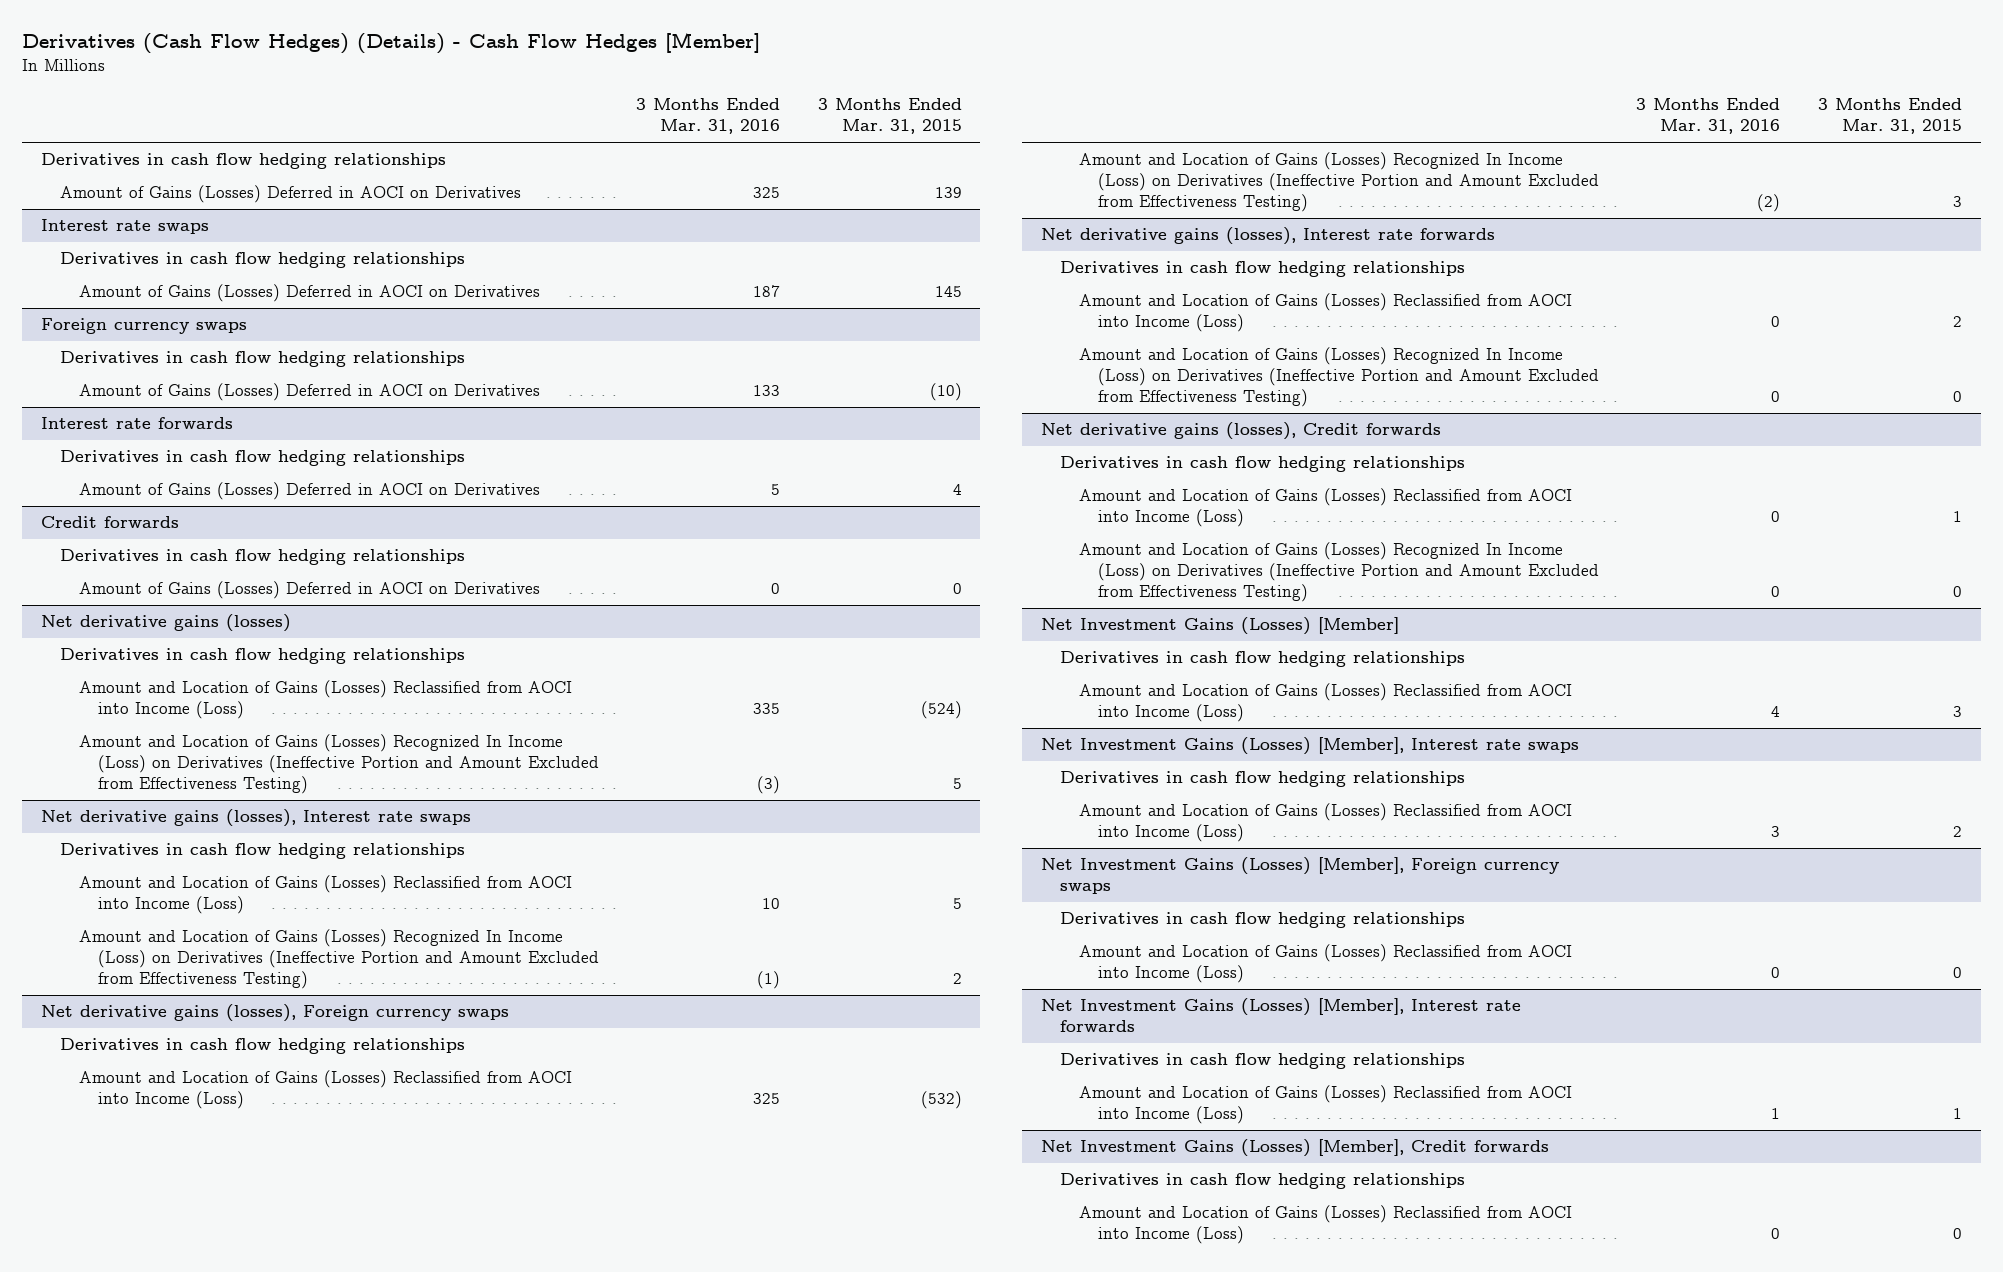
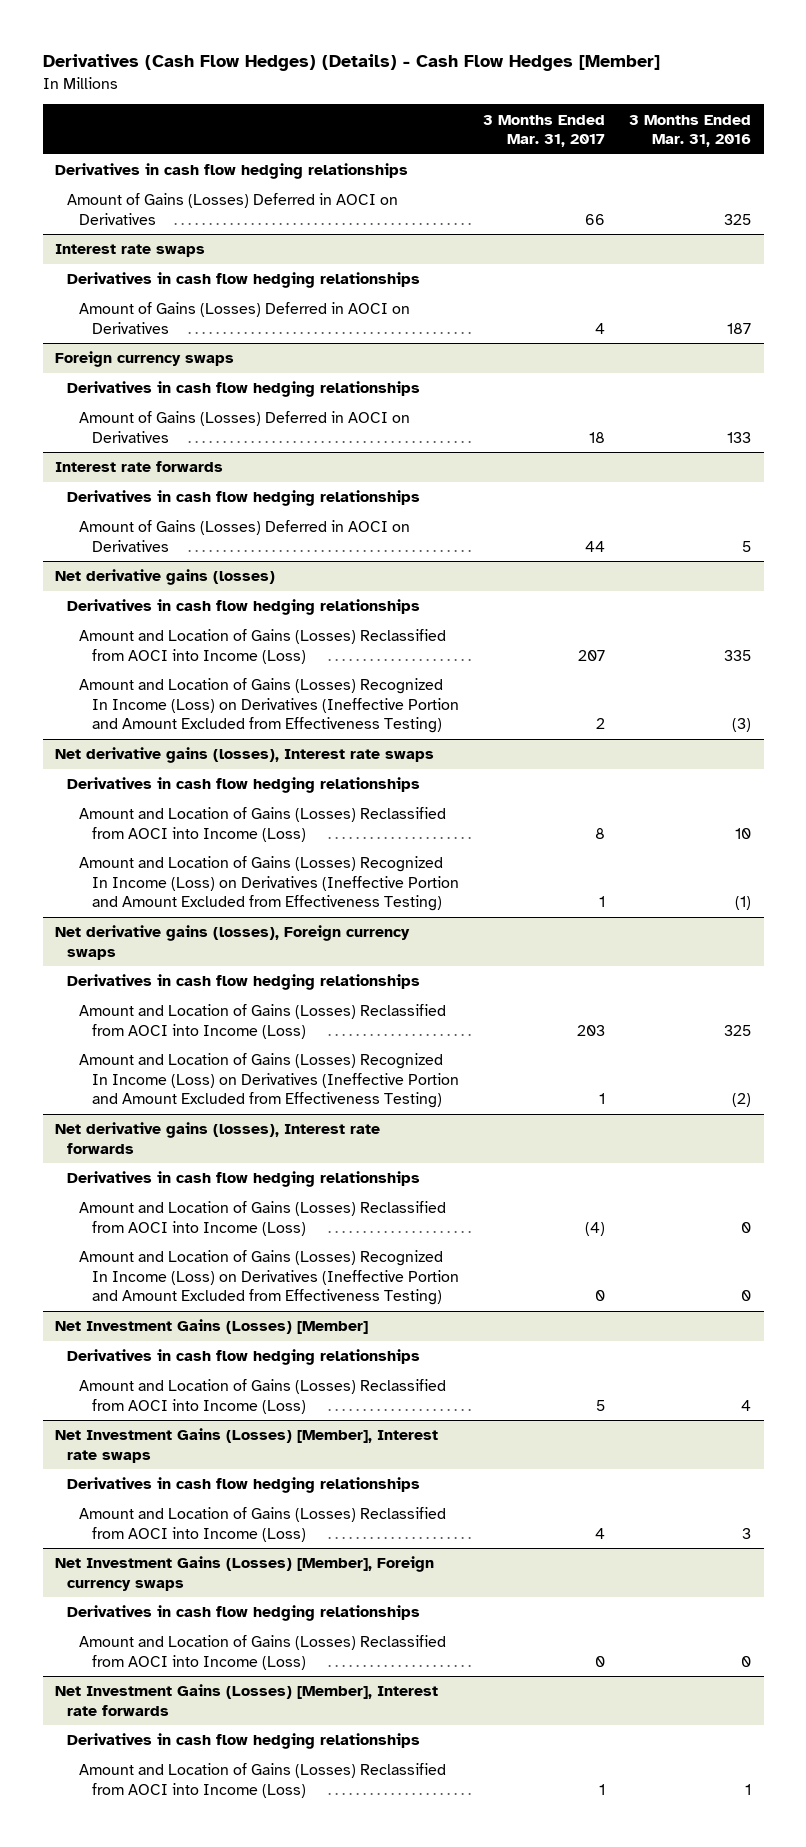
[817,98,962,135] 3 Months Ended Mar. 31, 2015 -> none
none -> [482,114,605,148] 3 Months Ended Mar. 31, 2017
[41,516,180,529] Credit forwards -> none
[59,549,465,566] Derivatives in cash flow hedging relationships -> none
[78,581,540,600] Amount of Gains (Losses) Deferred in AOCI on Derivatives -> none
[1041,422,1442,441] Net derivative gains (losses), Credit forwards -> none
[1060,456,1466,473] Derivatives in cash flow hedging relationships -> none
[1079,488,1573,528] Amount and Location of Gains (Losses) Reclassified from AOCI into Income (Loss) -> none
[1079,542,1599,603] Amount and Location of Gains (Losses) Recognized In Income (Loss) on Derivatives (Ineffective Portion and Amount Excluded from Effectiveness Testing) -> none
[1041,1139,1550,1158] Net Investment Gains (Losses) [Member], Credit forwards -> none
[1060,1173,1466,1190] Derivatives in cash flow hedging relationships -> none
[1079,1205,1573,1245] Amount and Location of Gains (Losses) Reclassified from AOCI into Income (Loss) -> none

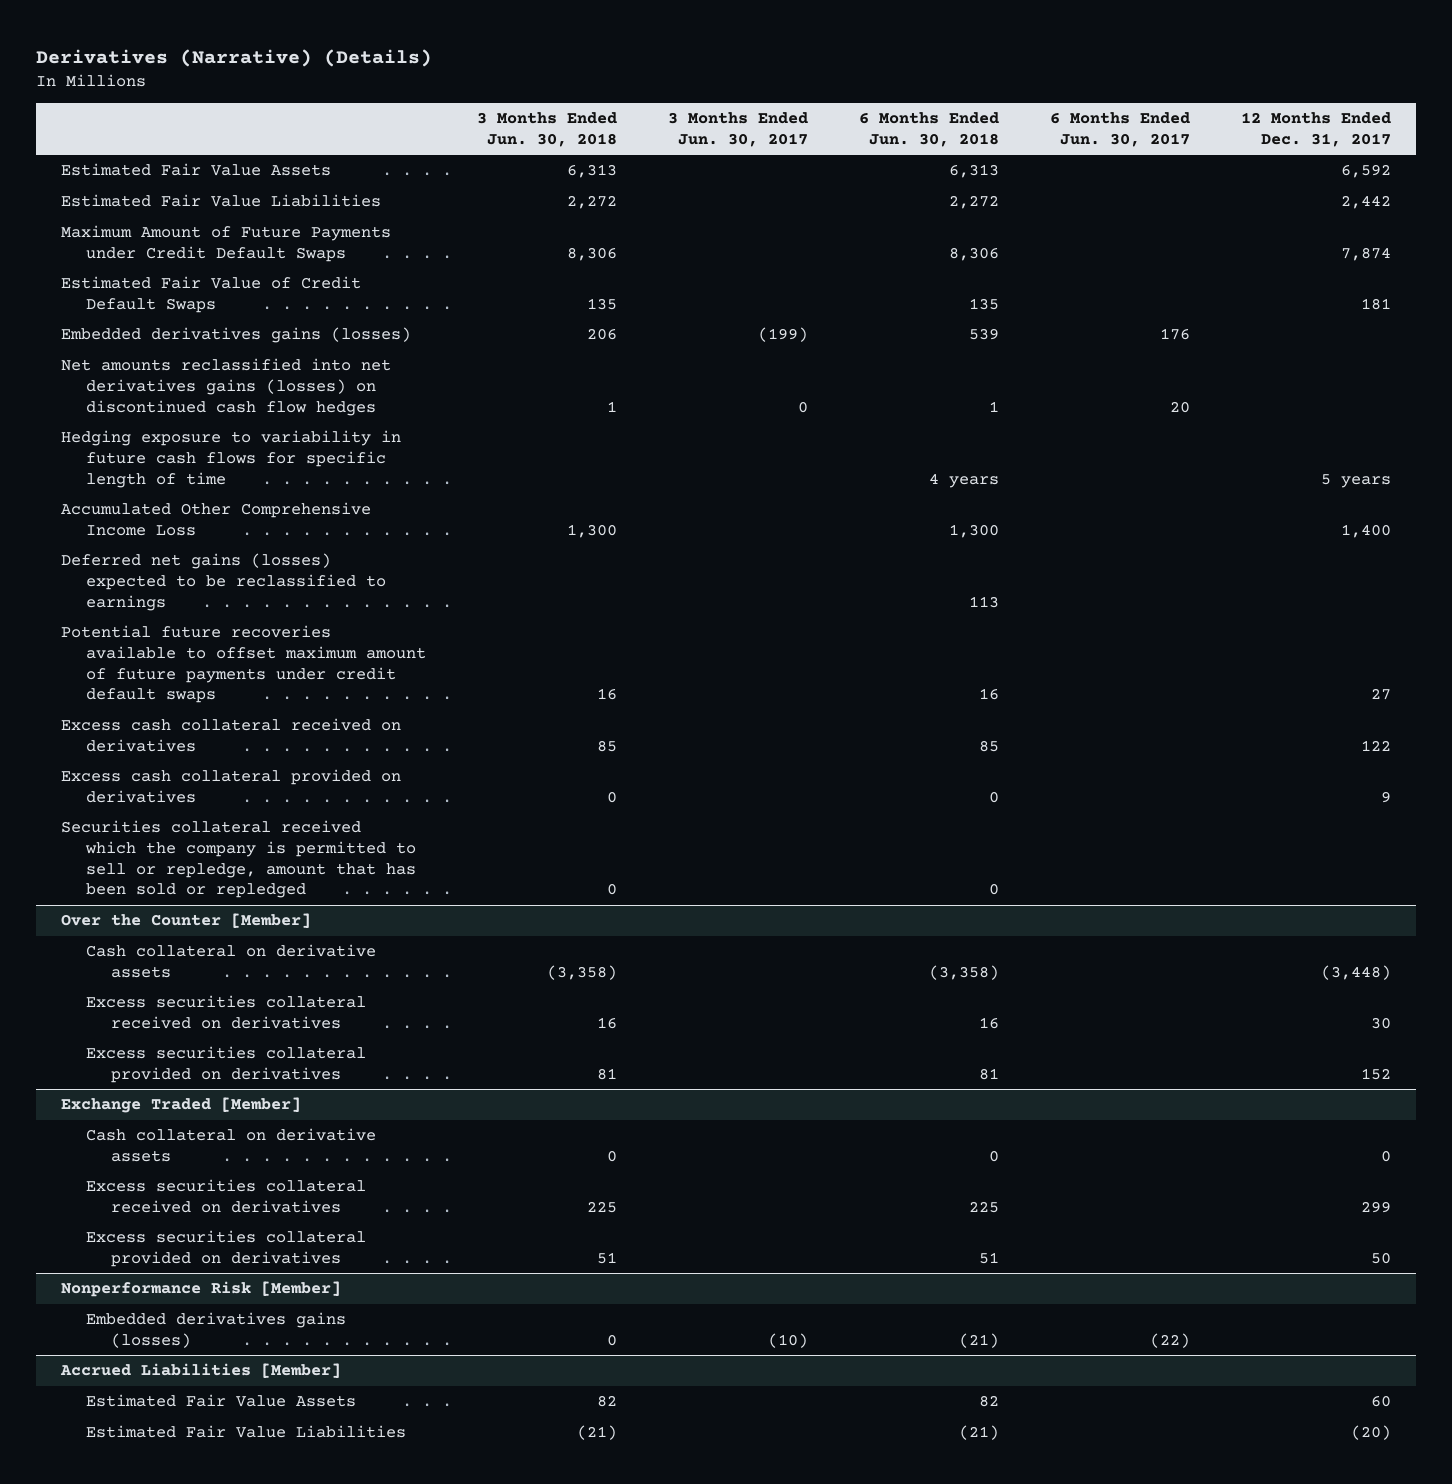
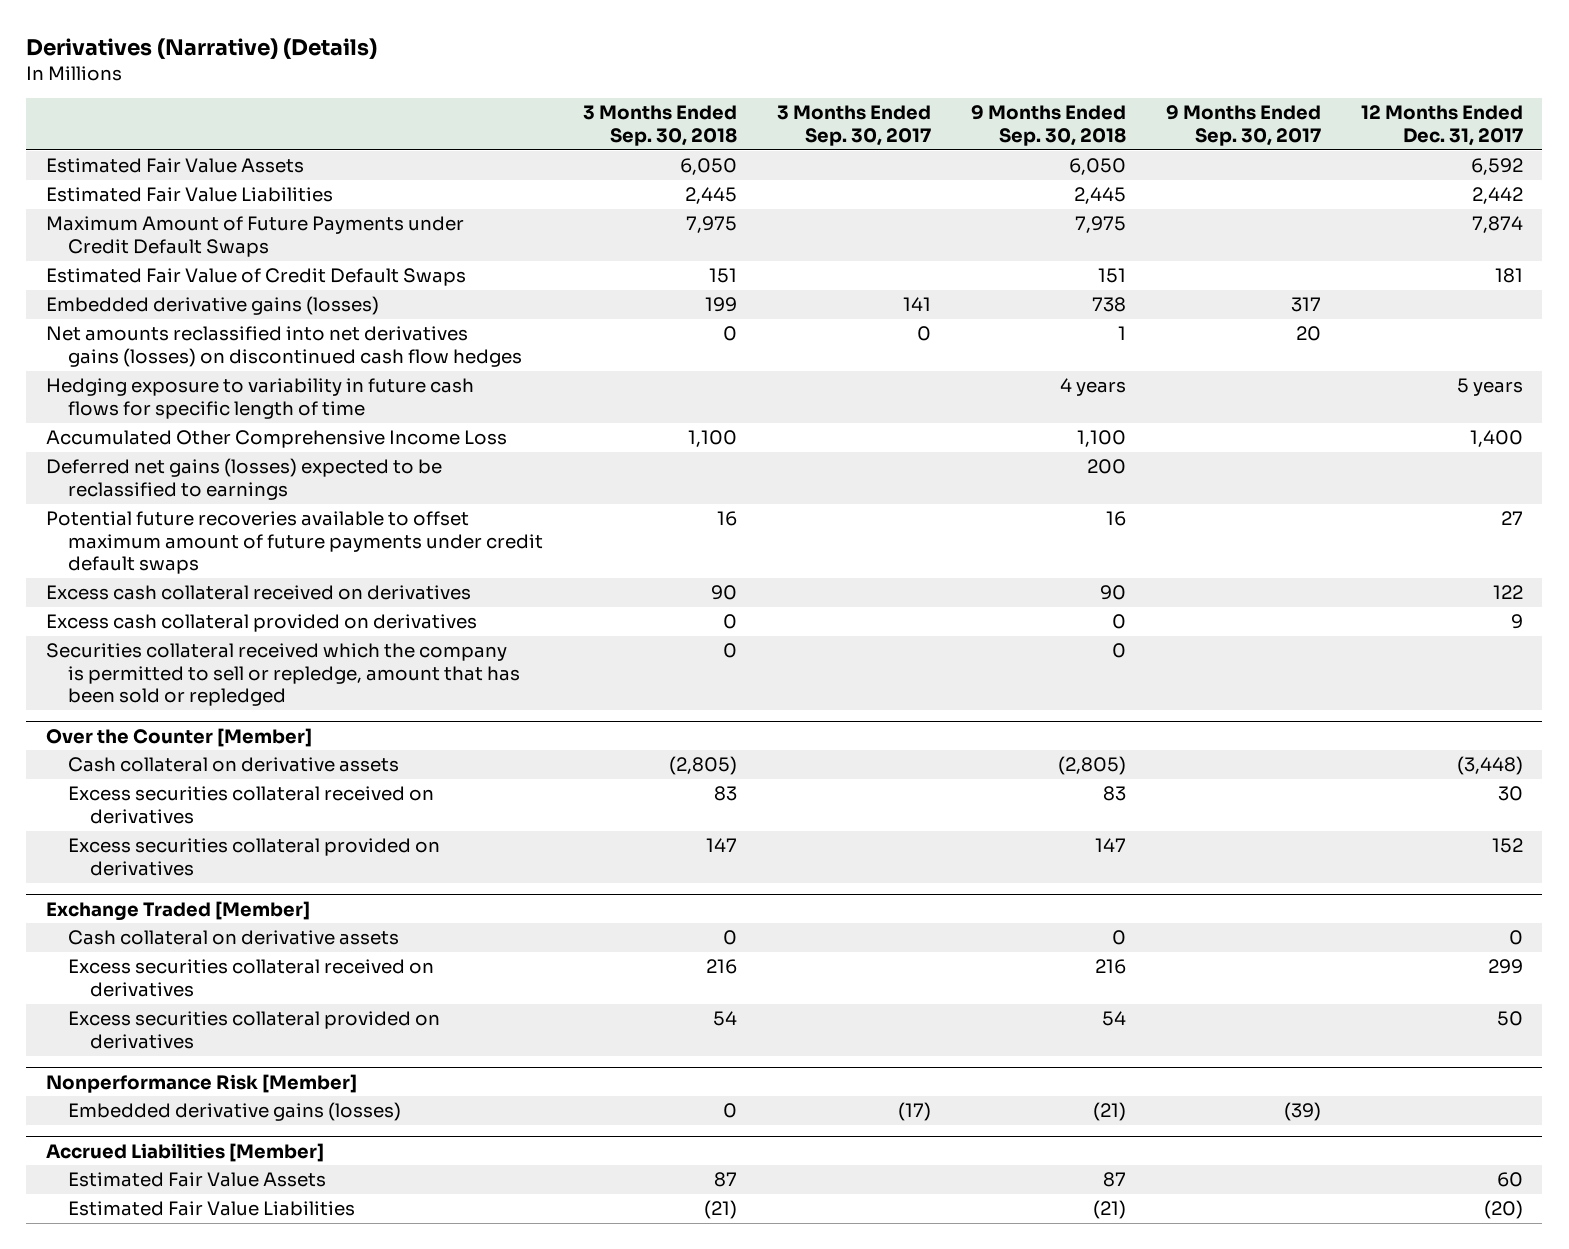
[477,112,618,148] 3 Months Ended Jun. 30, 2018 -> none
[668,112,809,148] 3 Months Ended Jun. 30, 2017 -> none
[858,112,999,148] 6 Months Ended Jun. 30, 2018 -> none
[1049,112,1190,148] 6 Months Ended Jun. 30, 2017 -> none
none -> [582,105,737,147] 3 Months Ended Sep. 30, 2018
none -> [776,105,931,147] 3 Months Ended Sep. 30, 2017
none -> [970,105,1126,147] 9 Months Ended Sep. 30, 2018
none -> [1165,105,1321,147] 9 Months Ended Sep. 30, 2017
[61,327,412,344] Embedded derivatives gains (losses) -> [46,296,380,316] Embedded derivative gains (losses)
[86,1312,347,1349] Embedded derivatives gains (losses) -> [67,1102,401,1122] Embedded derivative gains (losses)

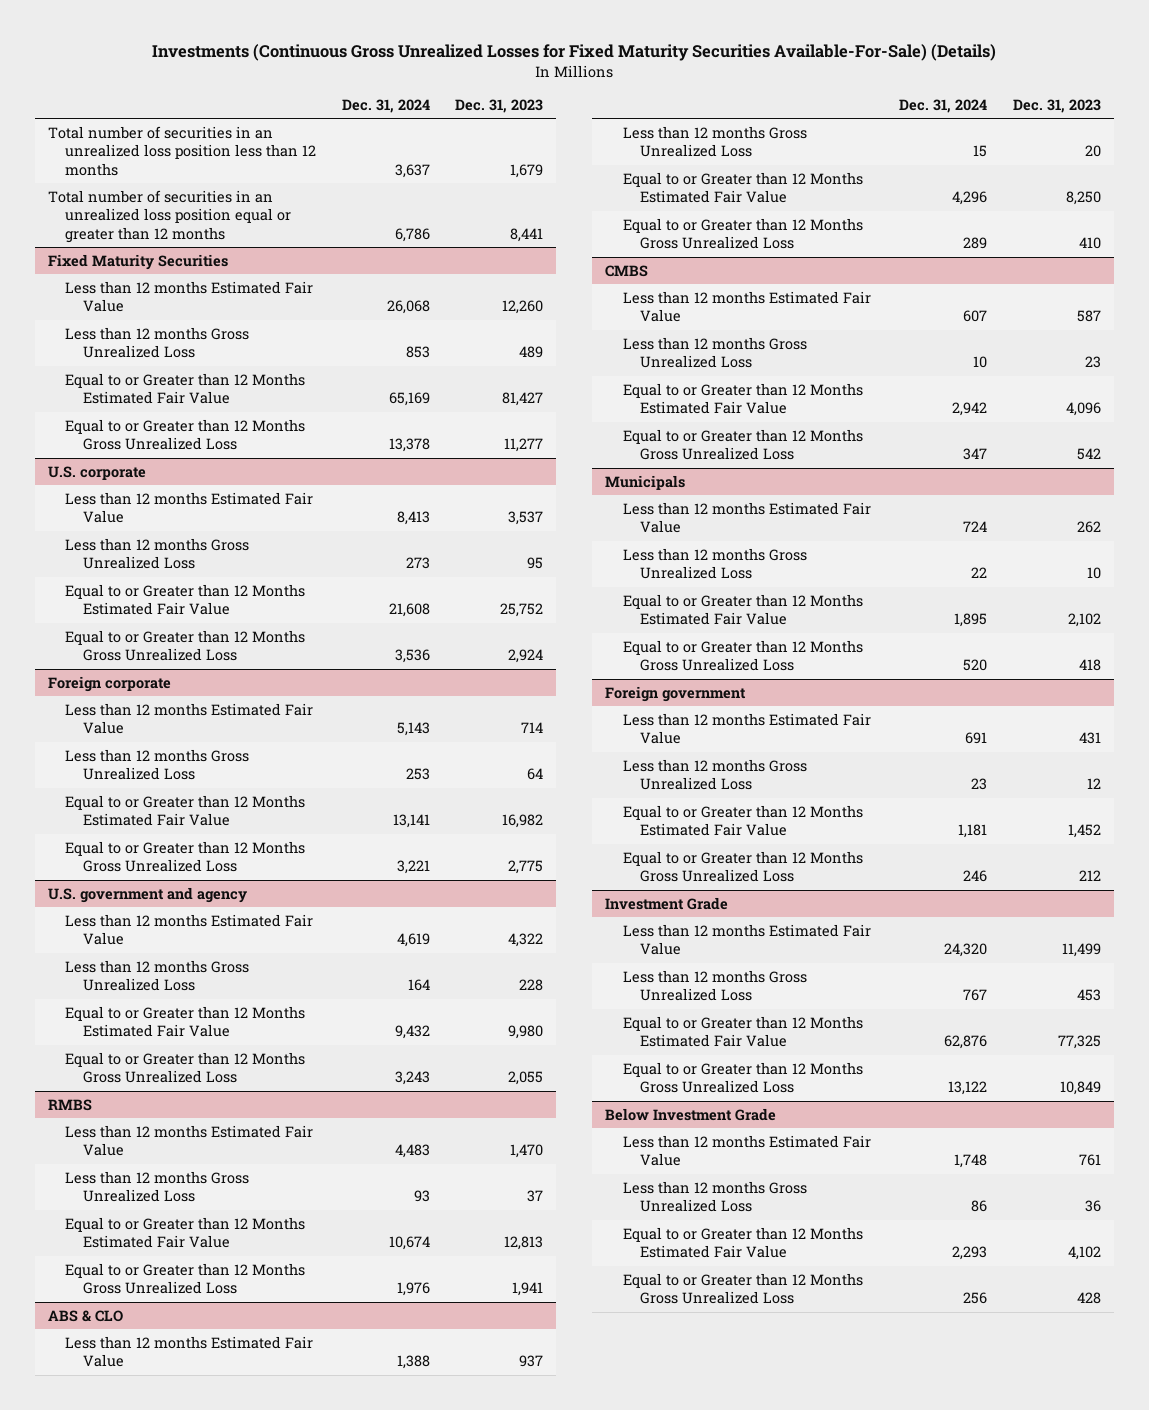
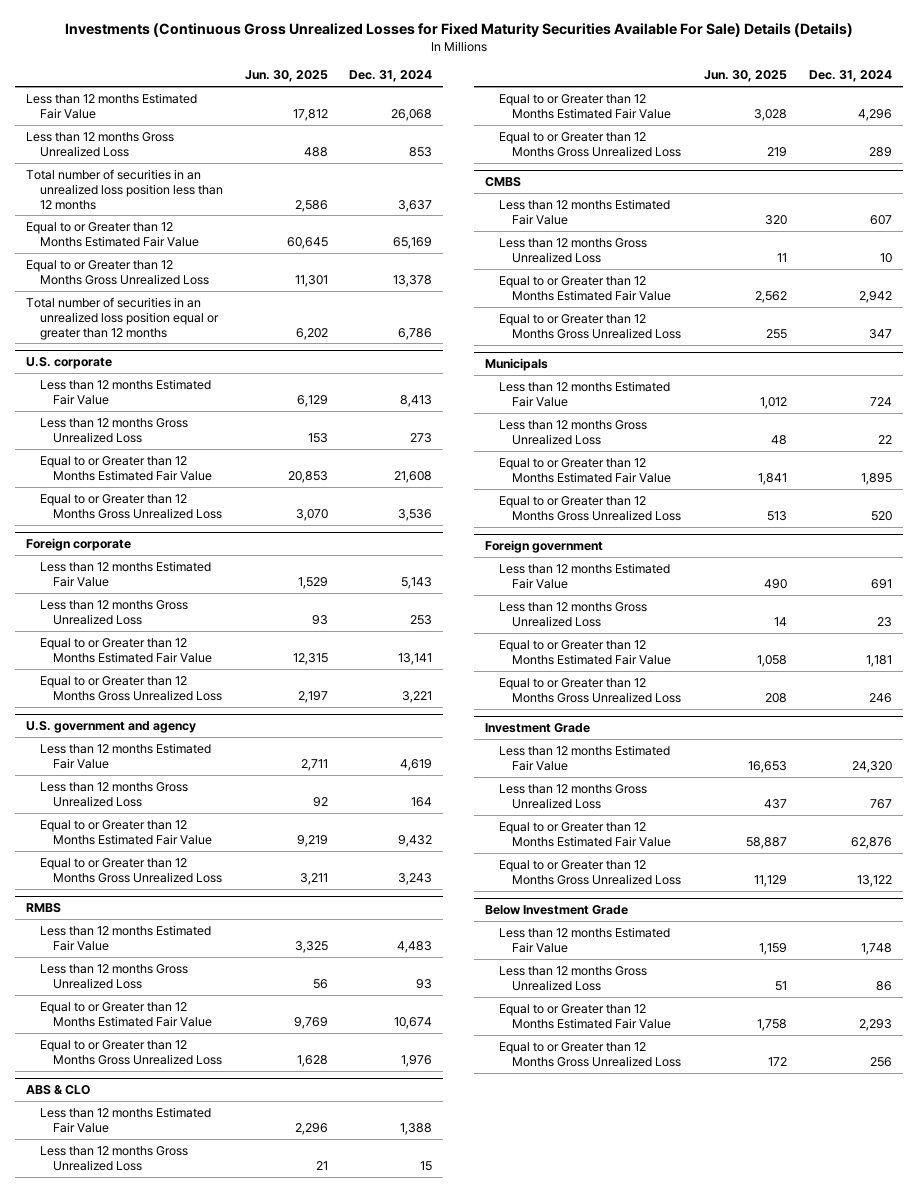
[152,44,997,62] Investments (Continuous Gross Unrealized Losses for Fixed Maturity Securities Available-For-Sale) (Details) -> [64,23,853,38] Investments (Continuous Gross Unrealized Losses for Fixed Maturity Securities Available For Sale) Details (Details)
[455,99,544,114] Dec. 31, 2023 -> none
none -> [244,70,328,83] Jun. 30, 2025
[47,253,228,270] Fixed Maturity Securities -> none
[47,125,317,177] Total number of securities in an unrealized loss position less than 12 months -> [26,168,223,210] Total number of securities in an unrealized loss position less than 12 months
[47,189,292,244] Total number of securities in an unrealized loss position equal or greater than 12 months -> [26,296,219,340] Total number of securities in an unrealized loss position equal or greater than 12 months

